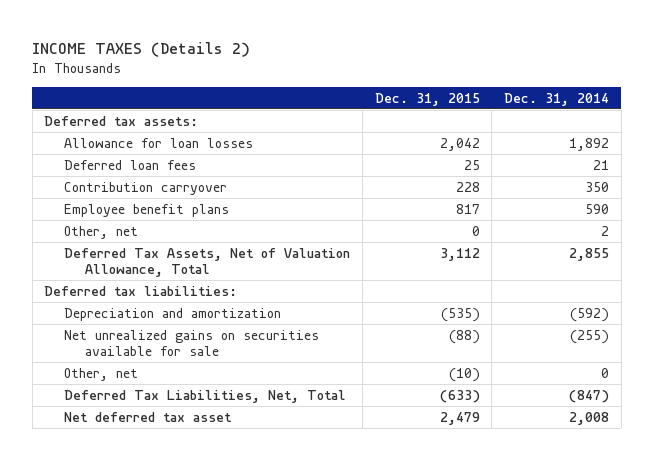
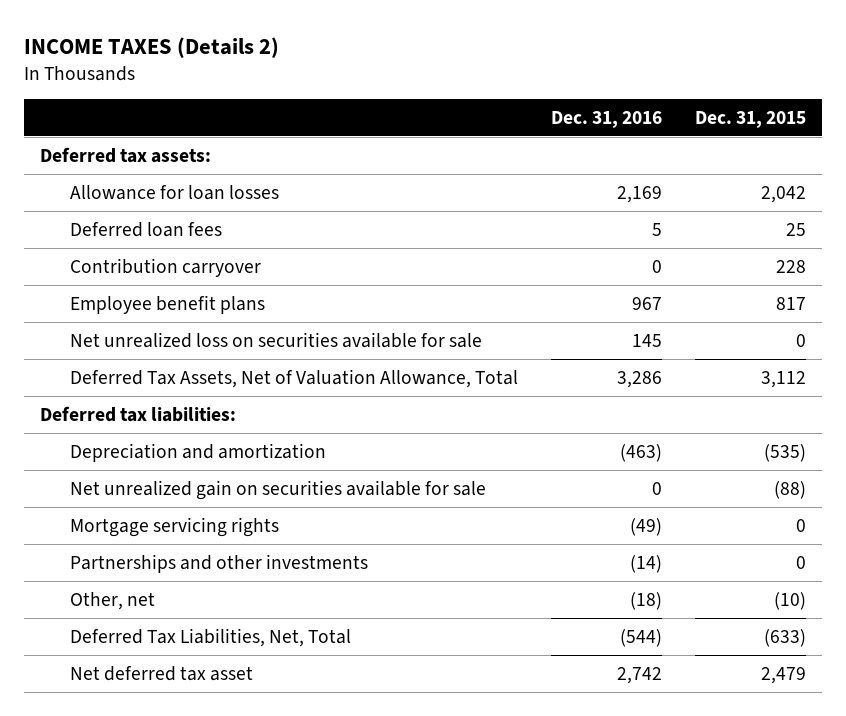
[503,92,609,106] Dec. 31, 2014 -> none
none -> [551,111,663,129] Dec. 31, 2016
[64,225,139,239] Other, net -> none
none -> [70,331,483,348] Net unrealized loss on securities available for sale
[64,329,320,356] Net unrealized gains on securities available for sale -> [70,479,487,500] Net unrealized gain on securities available for sale
none -> [70,516,280,537] Mortgage servicing rights
none -> [70,553,369,573] Partnerships and other investments

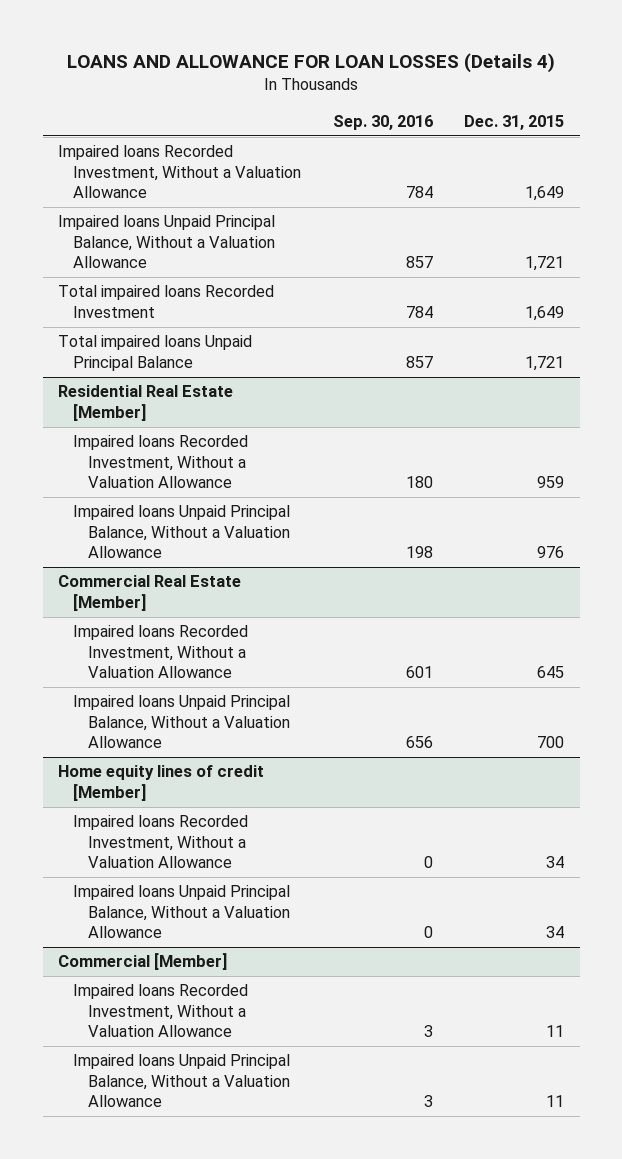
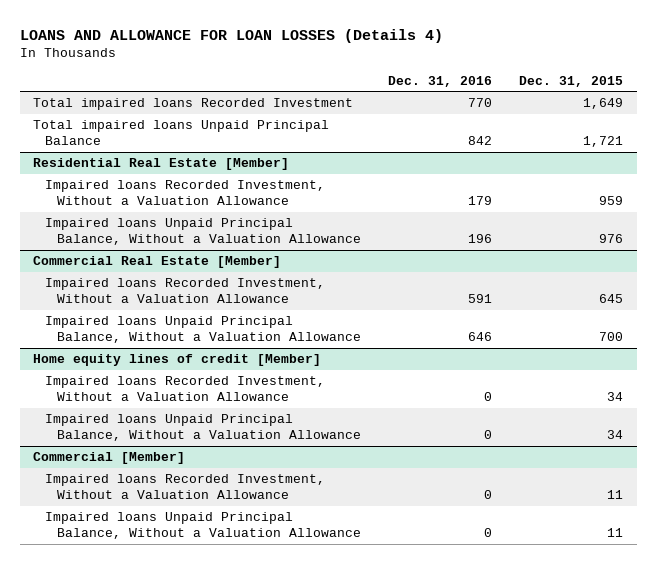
[332,115,433,131] Sep. 30, 2016 -> none
none -> [388,75,493,87] Dec. 31, 2016
[58,145,302,199] Impaired loans Recorded Investment, Without a Valuation Allowance -> none
[58,215,276,269] Impaired loans Unpaid Principal Balance, Without a Valuation Allowance -> none

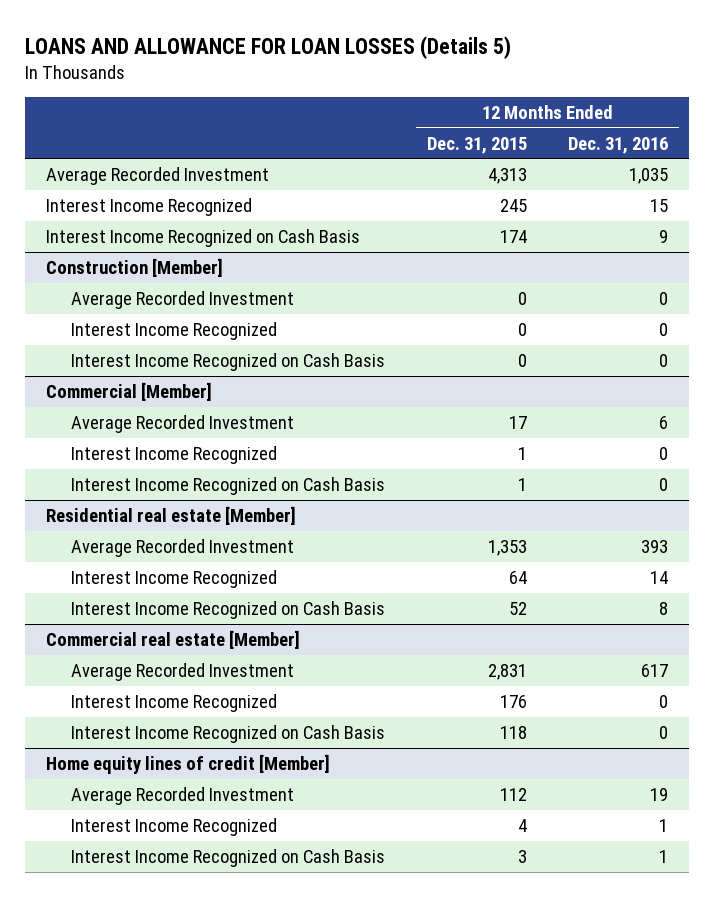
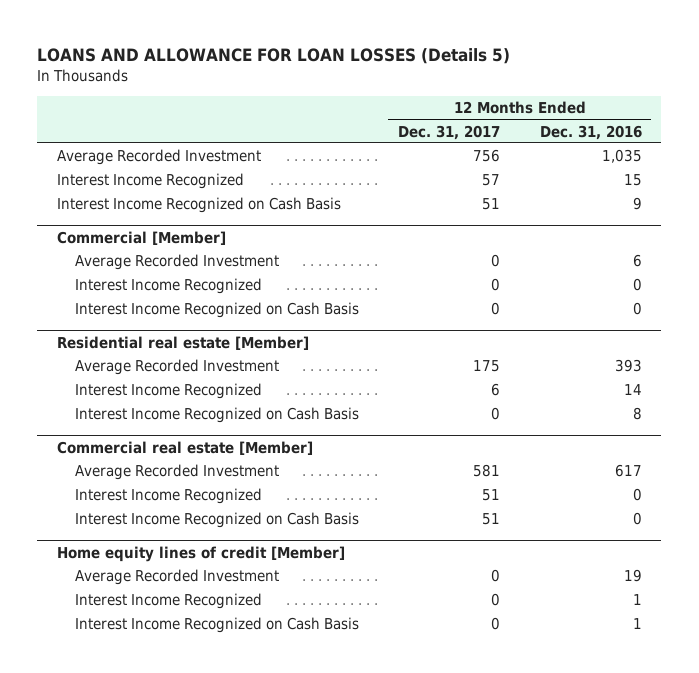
[426,136,527,154] Dec. 31, 2015 -> none
none -> [398,124,501,140] Dec. 31, 2017
[45,257,223,277] Construction [Member] -> none
[70,290,294,309] Average Recorded Investment -> none
[70,321,277,340] Interest Income Recognized -> none
[70,352,385,371] Interest Income Recognized on Cash Basis -> none

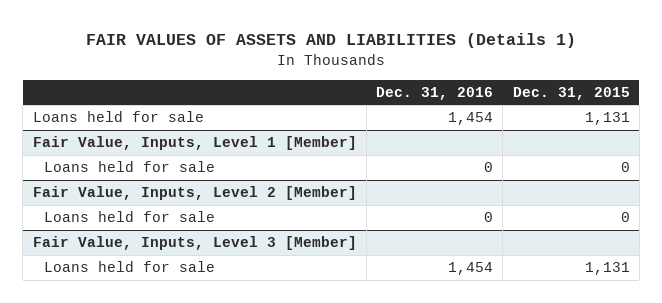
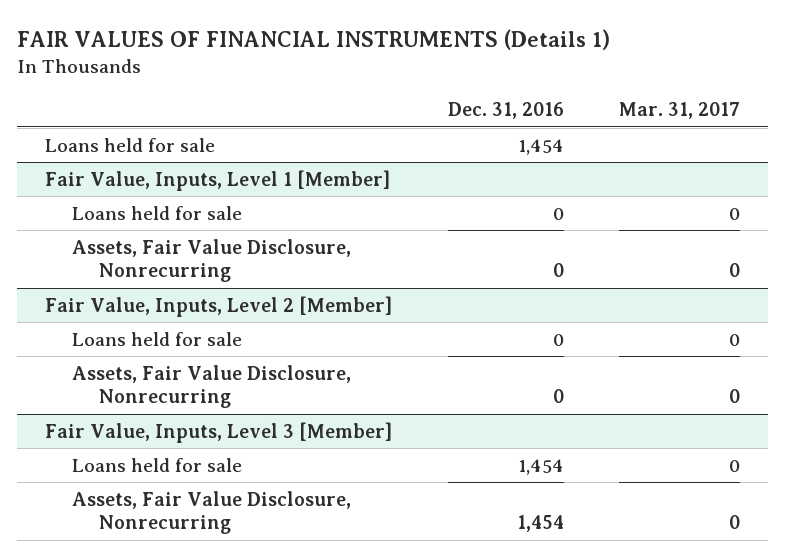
[86,33,577,49] FAIR VALUES OF ASSETS AND LIABILITIES (Details 1) -> [17,29,611,51] FAIR VALUES OF FINANCIAL INSTRUMENTS (Details 1)
[512,86,630,100] Dec. 31, 2015 -> none
none -> [619,102,741,120] Mar. 31, 2017
none -> [71,238,351,283] Assets, Fair Value Disclosure, Nonrecurring
none -> [71,364,351,409] Assets, Fair Value Disclosure, Nonrecurring
none -> [71,490,351,535] Assets, Fair Value Disclosure, Nonrecurring

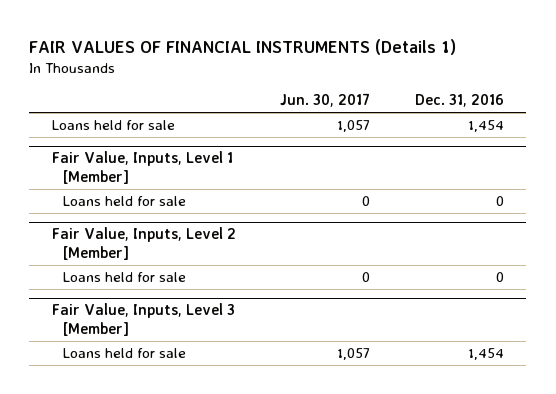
[619,102,741,120] Mar. 31, 2017 -> none
none -> [280,93,371,108] Jun. 30, 2017
[71,238,351,283] Assets, Fair Value Disclosure, Nonrecurring -> none
[71,364,351,409] Assets, Fair Value Disclosure, Nonrecurring -> none
[71,490,351,535] Assets, Fair Value Disclosure, Nonrecurring -> none

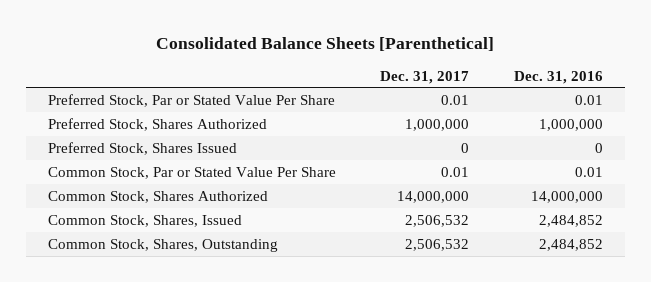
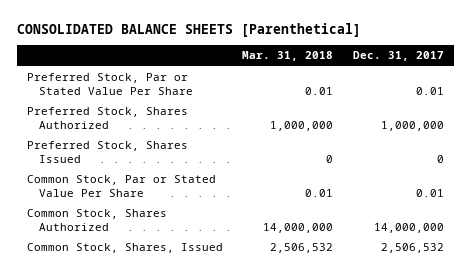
[156,36,495,51] Consolidated Balance Sheets [Parenthetical] -> [16,22,361,37] CONSOLIDATED BALANCE SHEETS [Parenthetical]
[514,70,604,84] Dec. 31, 2016 -> none
none -> [242,51,334,62] Mar. 31, 2018
[47,238,278,252] Common Stock, Shares, Outstanding -> none

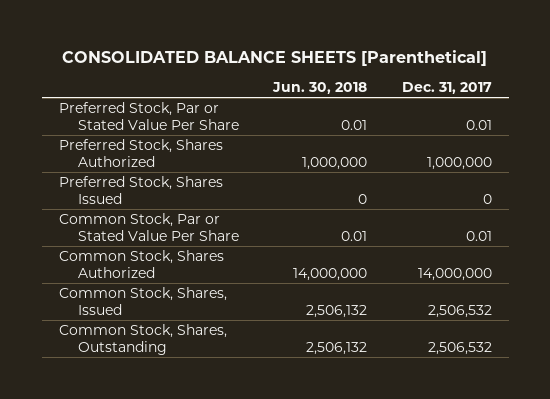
[242,51,334,62] Mar. 31, 2018 -> none
none -> [272,82,368,95] Jun. 30, 2018
none -> [58,324,227,355] Common Stock, Shares, Outstanding

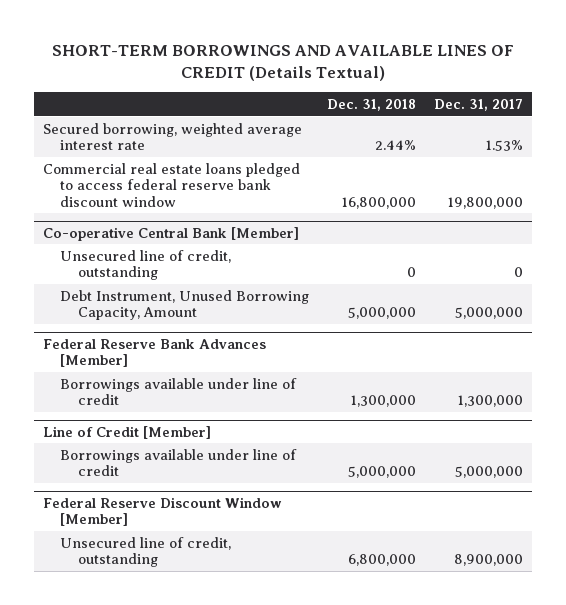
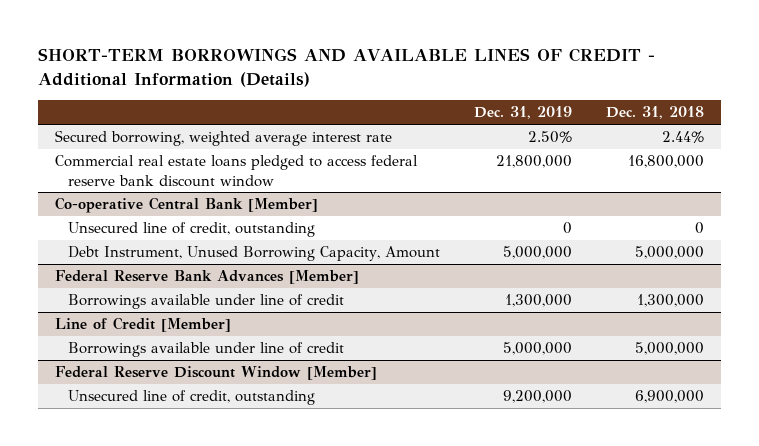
[51,44,514,82] SHORT-TERM BORROWINGS AND AVAILABLE LINES OF CREDIT (Details Textual) -> [37,48,655,87] SHORT-TERM BORROWINGS AND AVAILABLE LINES OF CREDIT - Additional Information (Details)
[434,98,524,111] Dec. 31, 2017 -> none
none -> [474,106,573,120] Dec. 31, 2019
[348,554,417,567] 6,800,000 -> [635,390,705,404] 6,900,000

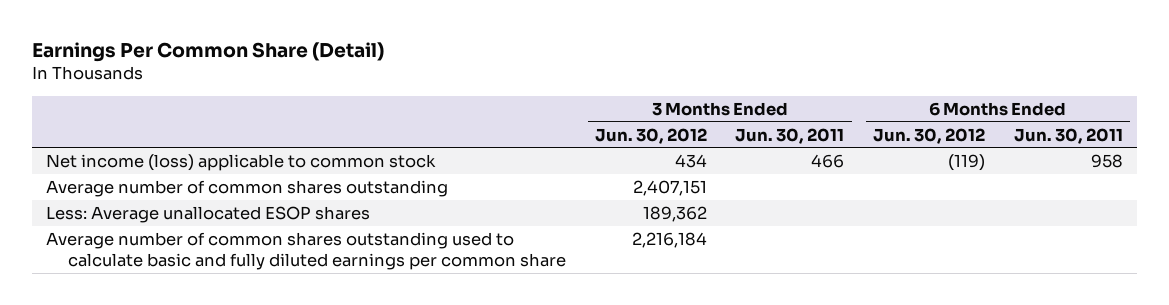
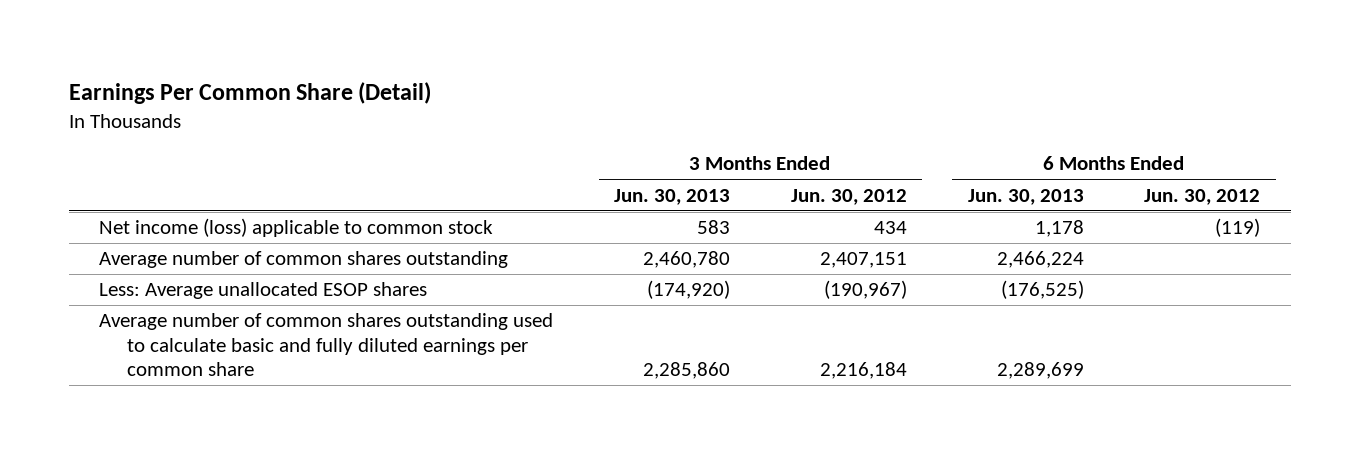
[735,127,845,144] Jun. 30, 2011 -> none
[1013,127,1123,144] Jun. 30, 2011 -> none
none -> [614,188,731,205] Jun. 30, 2013
none -> [967,188,1084,205] Jun. 30, 2013
[642,205,707,222] 189,362 -> [823,280,907,300] (190,967)

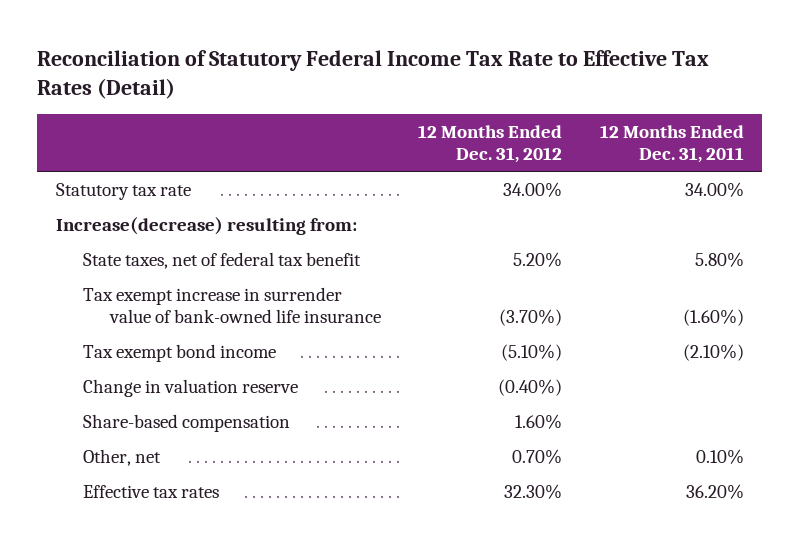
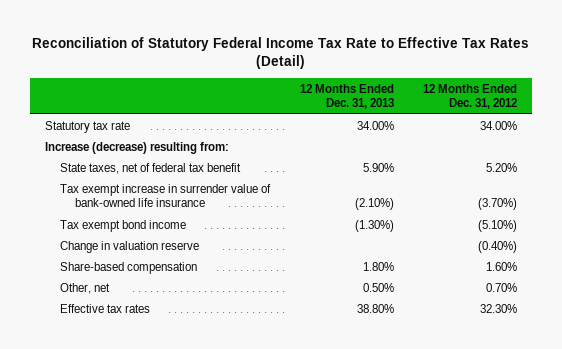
[599,125,744,164] 12 Months Ended Dec. 31, 2011 -> none
none -> [299,83,394,109] 12 Months Ended Dec. 31, 2013
[55,217,357,236] Increase(decrease) resulting from: -> [45,141,230,154] Increase (decrease) resulting from:

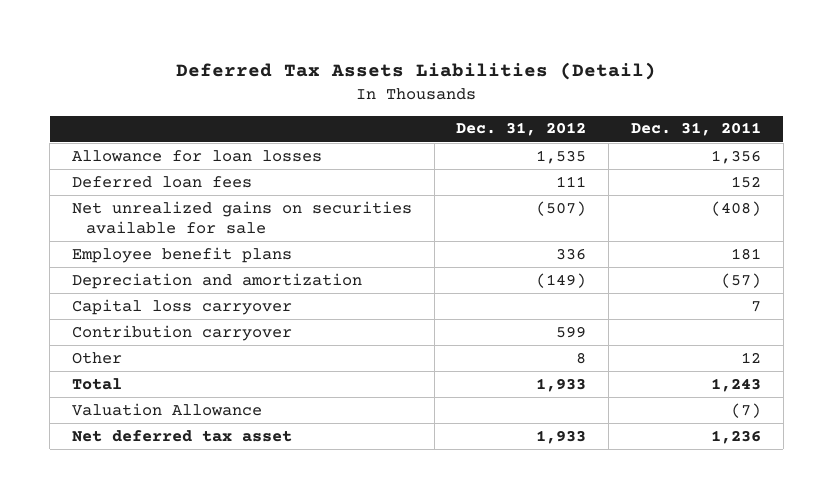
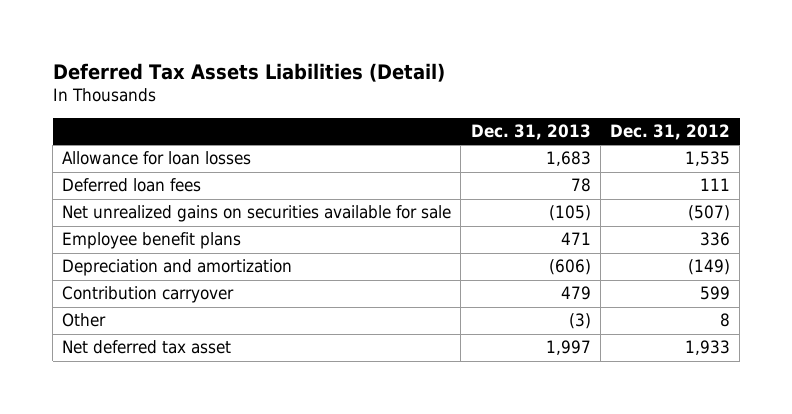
[630,122,761,137] Dec. 31, 2011 -> none
none -> [470,124,591,141] Dec. 31, 2013
[71,298,292,315] Capital loss carryover -> none
[71,377,122,390] Total -> none
[71,402,262,416] Valuation Allowance -> none

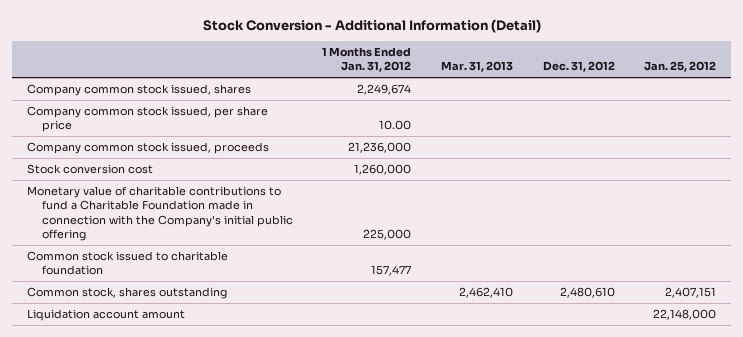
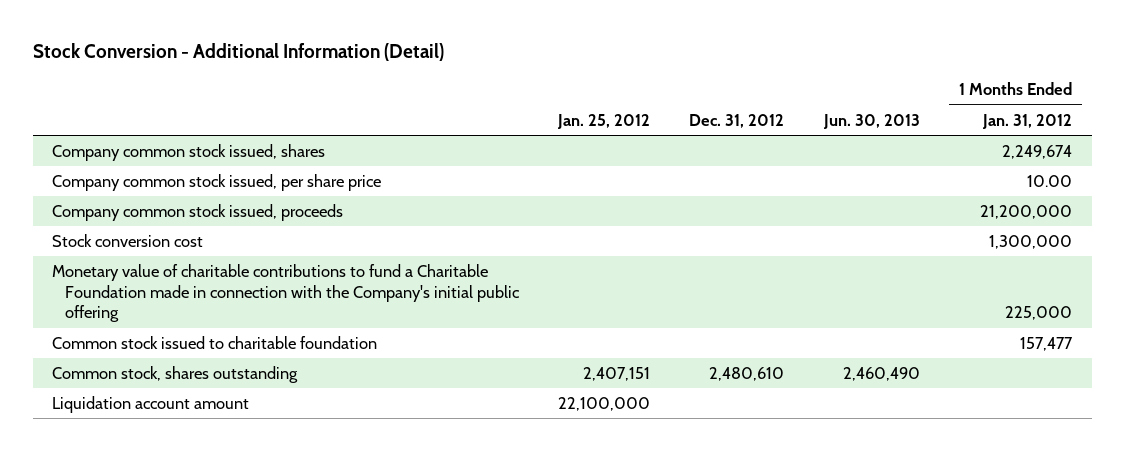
[440,61,513,73] Mar. 31, 2013 -> none
none -> [822,113,920,129] Jun. 30, 2013
[348,142,412,154] 21,236,000 -> [980,204,1073,219] 21,200,000
[354,164,412,176] 1,260,000 -> [989,234,1073,249] 1,300,000
[653,309,717,321] 22,148,000 -> [558,396,651,411] 22,100,000

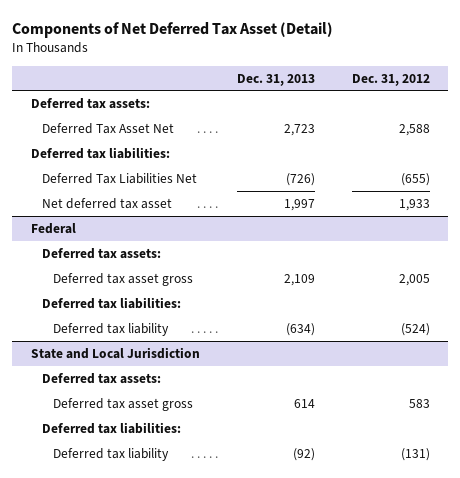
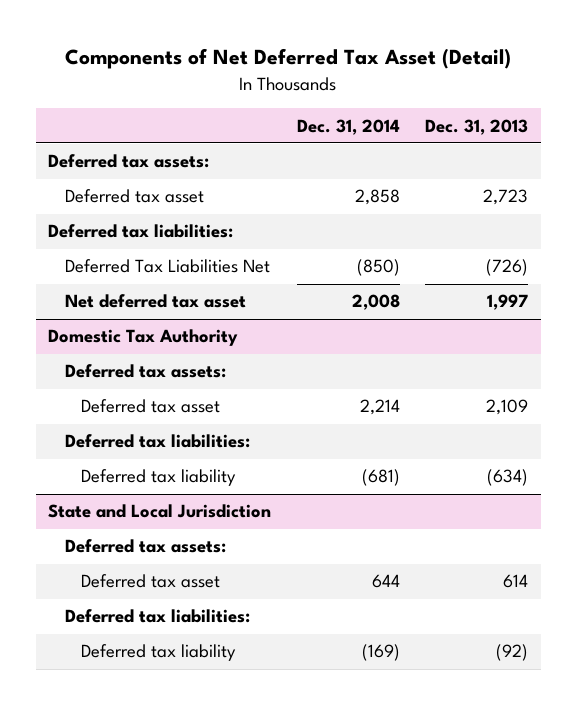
[351,73,430,86] Dec. 31, 2012 -> none
none -> [296,118,400,135] Dec. 31, 2014
[41,122,174,134] Deferred Tax Asset Net -> [64,189,204,204] Deferred tax asset
[30,222,76,234] Federal -> none
none -> [48,329,239,347] Domestic Tax Authority
[53,272,194,286] Deferred tax asset gross -> [81,399,221,414] Deferred tax asset
[53,397,194,411] Deferred tax asset gross -> [81,574,221,589] Deferred tax asset

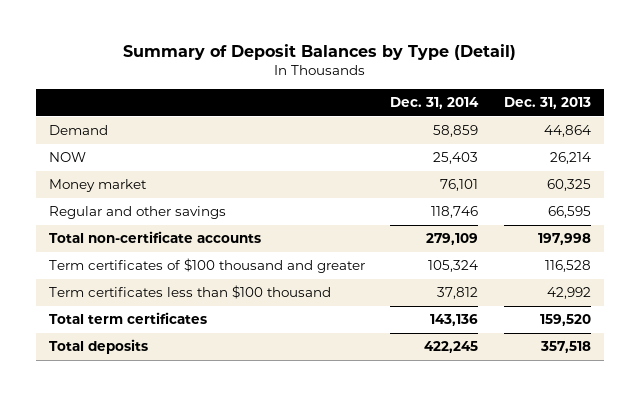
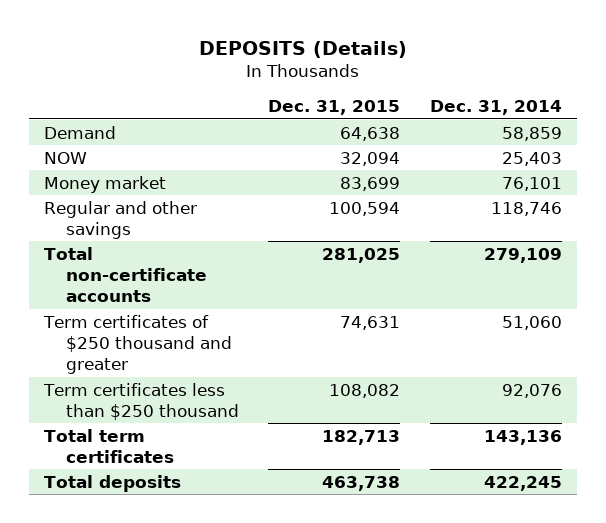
[122,43,516,60] Summary of Deposit Balances by Type (Detail) -> [199,40,408,58] DEPOSITS (Details)
[504,97,592,110] Dec. 31, 2013 -> none
none -> [268,100,401,116] Dec. 31, 2015
[48,258,365,274] Term certificates of $100 thousand and greater -> [42,314,232,374] Term certificates of $250 thousand and greater
[428,260,479,273] 105,324 -> [502,315,563,330] 51,060
[48,285,331,300] Term certificates less than $100 thousand -> [42,382,239,420] Term certificates less than $250 thousand
[437,287,479,300] 37,812 -> [502,383,563,398] 92,076

